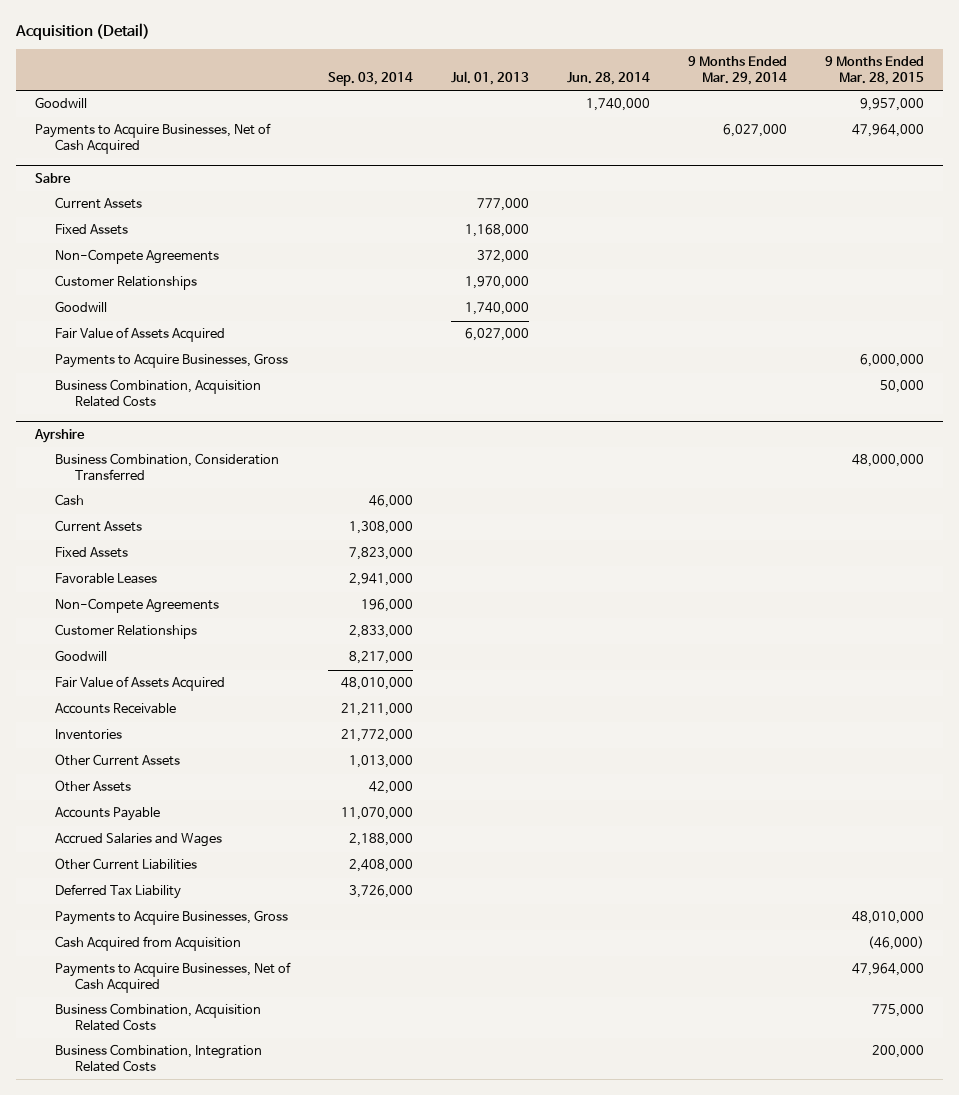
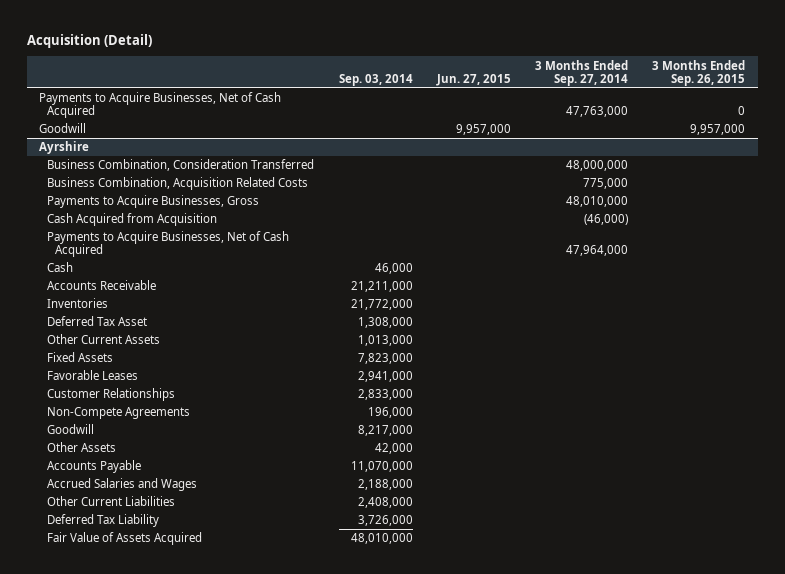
[451,70,530,85] Jul. 01, 2013 -> none
[567,71,651,85] Jun. 28, 2014 -> none
[688,56,788,85] 9 Months Ended Mar. 29, 2014 -> none
[825,56,925,85] 9 Months Ended Mar. 28, 2015 -> none
none -> [435,73,511,86] Jun. 27, 2015
none -> [535,59,629,86] 3 Months Ended Sep. 27, 2014
none -> [652,59,746,86] 3 Months Ended Sep. 26, 2015
[34,173,71,184] Sabre -> none
[54,197,142,210] Current Assets -> none
[54,224,128,236] Fixed Assets -> none
[54,249,219,265] Non-Compete Agreements -> none
[54,275,197,291] Customer Relationships -> none
[54,301,107,313] Goodwill -> none
[54,327,225,343] Fair Value of Assets Acquired -> none
[54,353,288,369] Payments to Acquire Businesses, Gross -> none
[54,379,261,407] Business Combination, Acquisition Related Costs -> none
[34,97,87,109] Goodwill -> [39,123,87,134] Goodwill
[54,1003,261,1031] Business Combination, Acquisition Related Costs -> [47,177,309,191] Business Combination, Acquisition Related Costs
[54,910,288,926] Payments to Acquire Businesses, Gross -> [47,195,260,209] Payments to Acquire Businesses, Gross
[54,936,241,952] Cash Acquired from Acquisition -> [47,213,218,227] Cash Acquired from Acquisition
[54,962,291,993] Payments to Acquire Businesses, Net of Cash Acquired -> [47,231,290,258] Payments to Acquire Businesses, Net of Cash Acquired
[54,703,176,715] Accounts Receivable -> [47,280,157,291] Accounts Receivable
[54,729,122,741] Inventories -> [47,298,109,309] Inventories
[54,520,142,533] Current Assets -> [47,316,148,327] Deferred Tax Asset
[54,754,180,767] Other Current Assets -> [47,334,161,345] Other Current Assets
[54,598,219,614] Non-Compete Agreements -> [47,407,191,420] Non-Compete Agreements
[54,1044,262,1072] Business Combination, Integration Related Costs -> none
[54,676,225,692] Fair Value of Assets Acquired -> [47,532,203,546] Fair Value of Assets Acquired

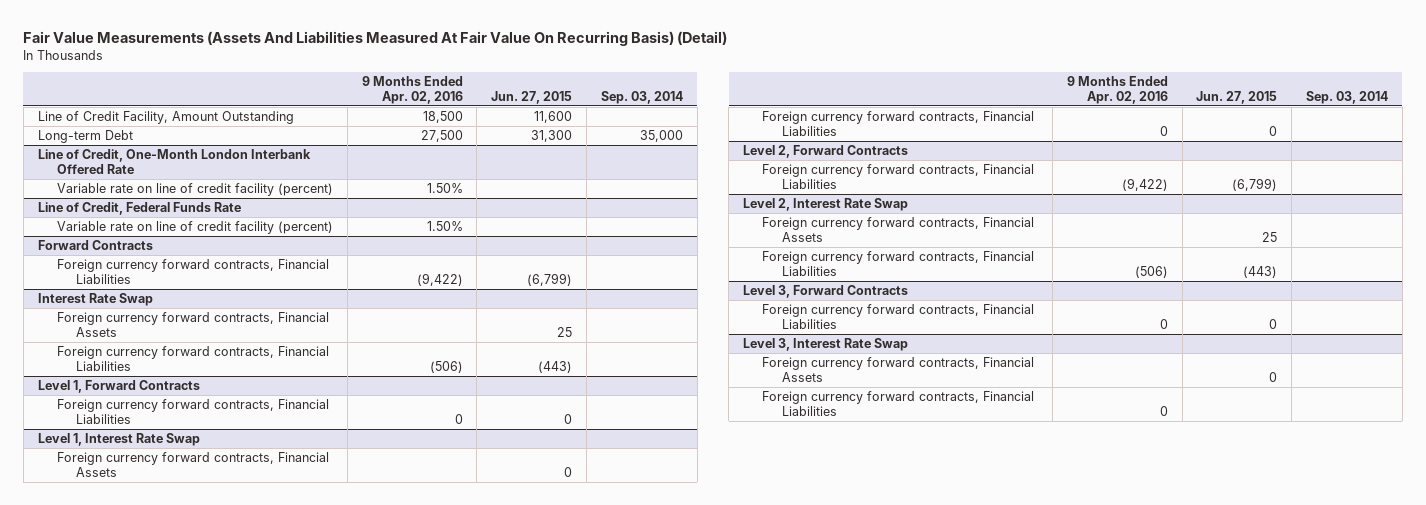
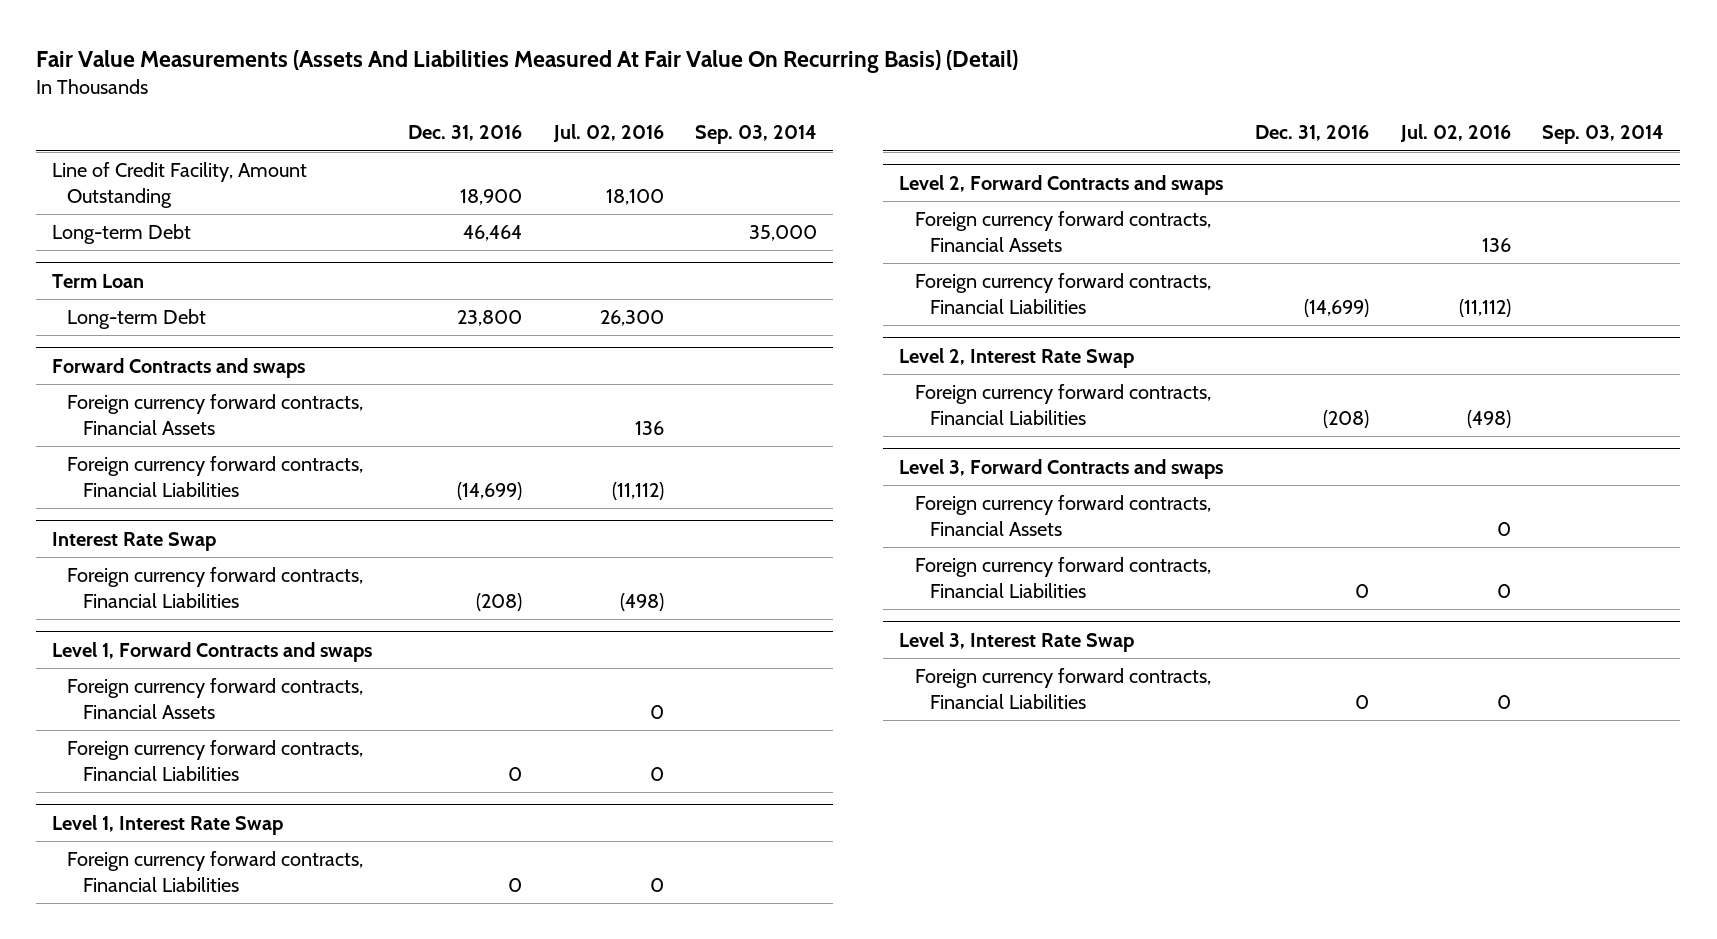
[361,76,463,105] 9 Months Ended Apr. 02, 2016 -> none
[491,91,573,105] Jun. 27, 2015 -> none
none -> [407,125,522,142] Dec. 31, 2016
none -> [552,124,664,143] Jul. 02, 2016
[37,148,311,174] Line of Credit, One-Month London Interbank Offered Rate -> none
[57,182,334,196] Variable rate on line of credit facility (percent) -> none
[37,201,241,215] Line of Credit, Federal Funds Rate -> none
[57,220,334,234] Variable rate on line of credit facility (percent) -> none
none -> [52,274,145,289] Term Loan
none -> [67,309,207,330] Long-term Debt
[37,239,153,250] Forward Contracts -> [52,358,306,379] Forward Contracts and swaps
none -> [67,394,364,435] Foreign currency forward contracts, Financial Assets
[57,311,330,337] Foreign currency forward contracts, Financial Assets -> none
[37,379,200,393] Level 1, Forward Contracts -> [52,642,373,663] Level 1, Forward Contracts and swaps
none -> [67,678,364,719] Foreign currency forward contracts, Financial Assets
[57,451,330,477] Foreign currency forward contracts, Financial Assets -> none
[742,144,908,158] Level 2, Forward Contracts -> [899,175,1224,196] Level 2, Forward Contracts and swaps
none -> [914,211,1211,252] Foreign currency forward contracts, Financial Assets
[762,216,1035,242] Foreign currency forward contracts, Financial Assets -> none
[742,284,908,298] Level 3, Forward Contracts -> [899,459,1224,480] Level 3, Forward Contracts and swaps
none -> [914,495,1211,536] Foreign currency forward contracts, Financial Assets
[762,356,1035,382] Foreign currency forward contracts, Financial Assets -> none

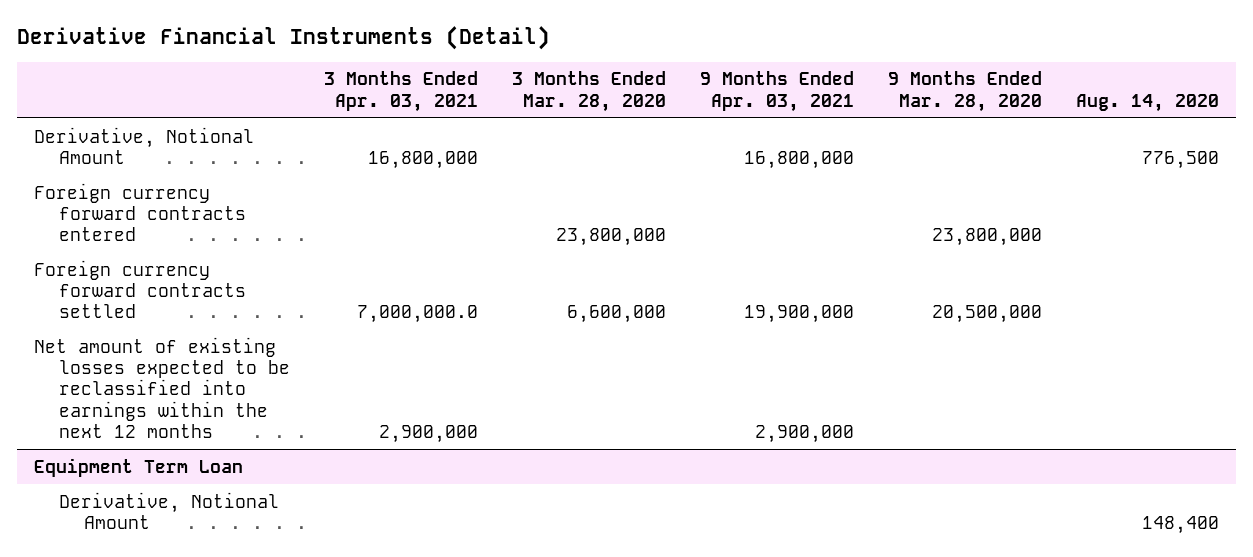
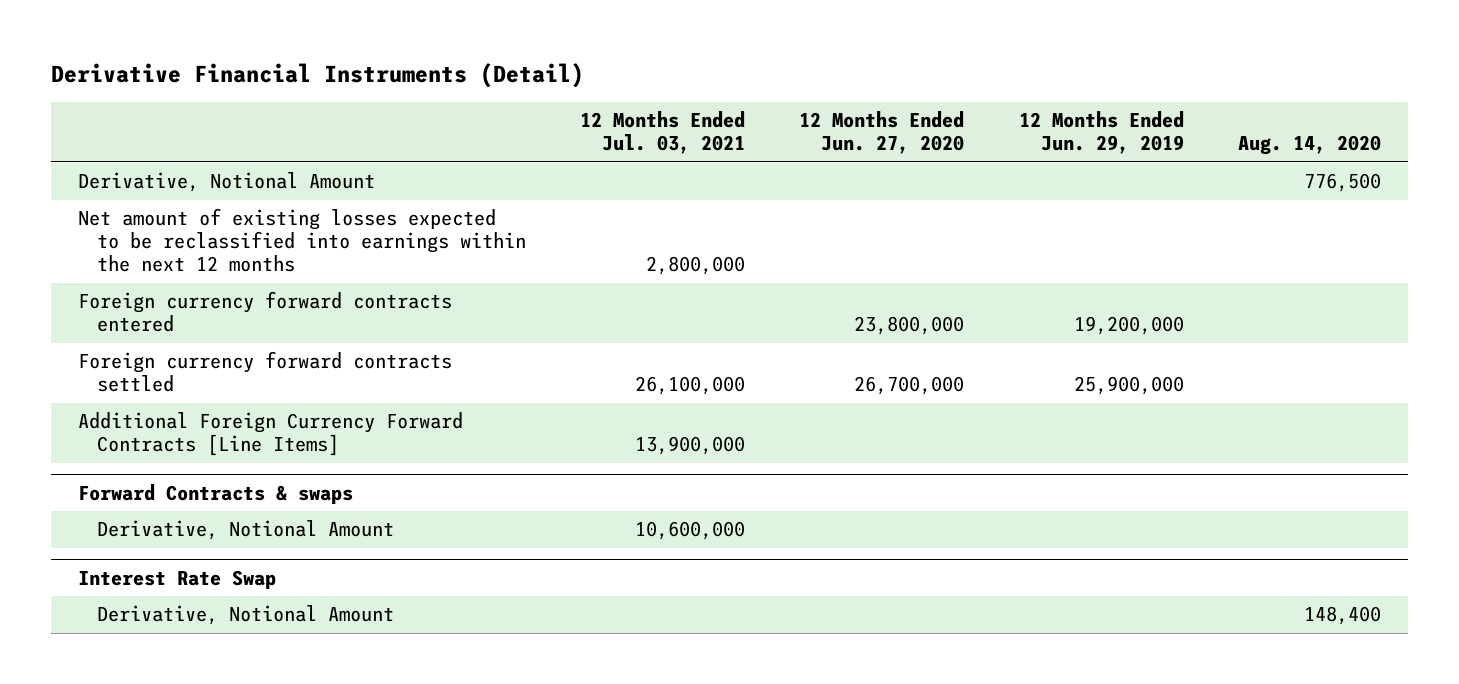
[323,71,478,112] 3 Months Ended Apr. 03, 2021 -> none
[511,71,666,112] 3 Months Ended Mar. 28, 2020 -> none
[699,71,854,112] 9 Months Ended Apr. 03, 2021 -> none
[887,71,1042,112] 9 Months Ended Mar. 28, 2020 -> none
none -> [580,111,746,154] 12 Months Ended Jul. 03, 2021
none -> [799,111,965,154] 12 Months Ended Jun. 27, 2020
none -> [1018,111,1184,154] 12 Months Ended Jun. 29, 2019
[33,336,290,438] Net amount of existing losses expected to be reclassified into earnings within the next 12 months -> [78,208,527,273] Net amount of existing losses expected to be reclassified into earnings within the next 12 months
none -> [78,412,464,457] Additional Foreign Currency Forward Contracts [Line Items]
none -> [78,483,354,504] Forward Contracts & swaps
none -> [97,520,395,541] Derivative, Notional Amount
[33,457,243,477] Equipment Term Loan -> [78,569,277,589] Interest Rate Swap

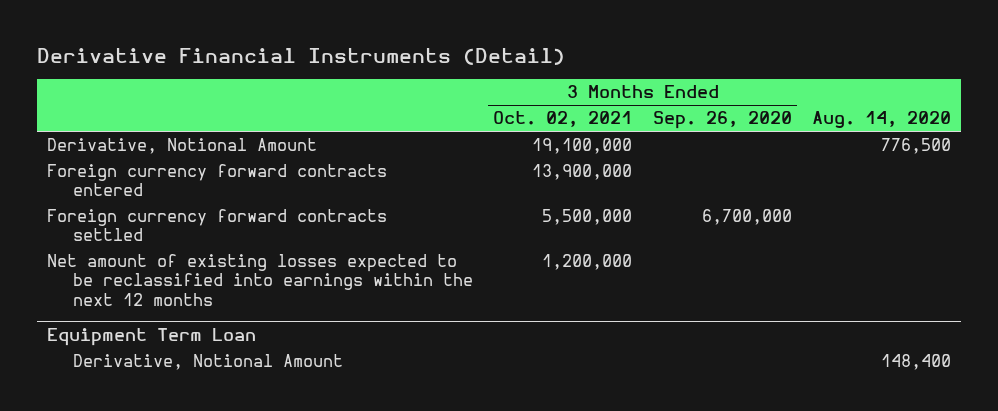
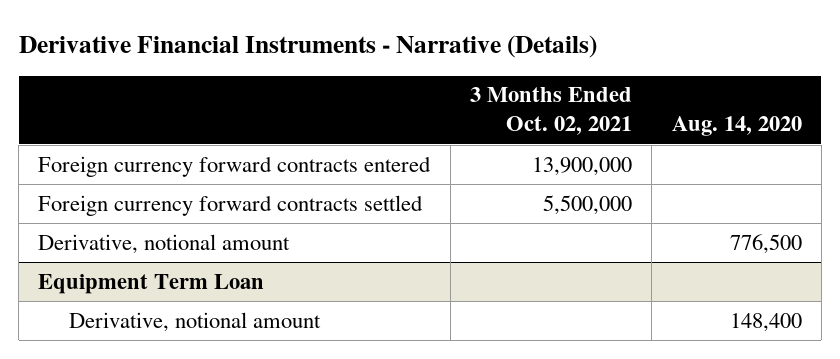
[37,47,566,65] Derivative Financial Instruments (Detail) -> [18,35,597,59] Derivative Financial Instruments - Narrative (Details)
[652,111,792,130] Sep. 26, 2020 -> none
[47,138,318,155] Derivative, Notional Amount -> none
[47,254,474,306] Net amount of existing losses expected to be reclassified into earnings within the next 12 months -> none
none -> [38,233,291,254] Derivative, notional amount
[73,354,344,371] Derivative, Notional Amount -> [69,311,322,332] Derivative, notional amount

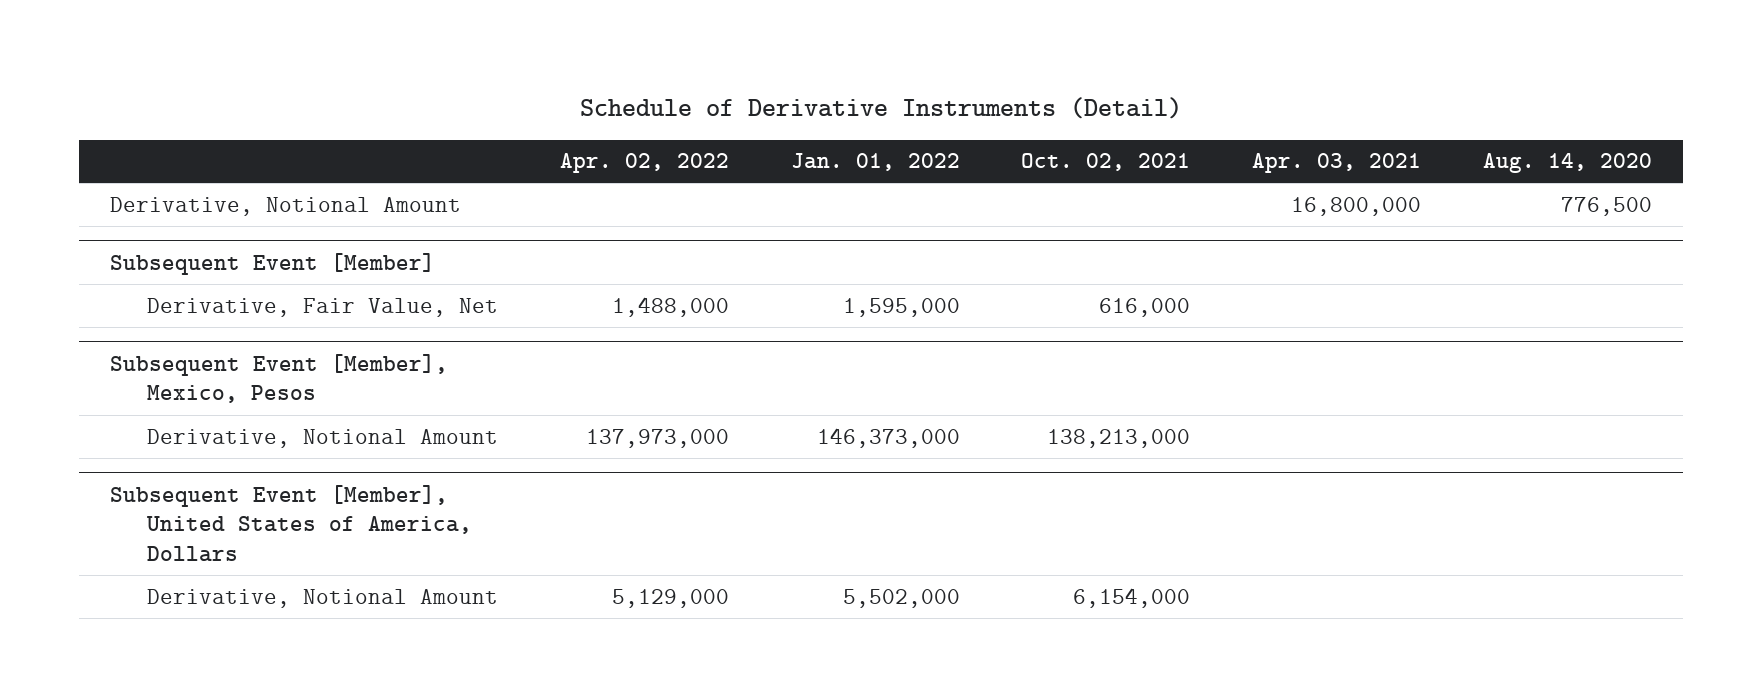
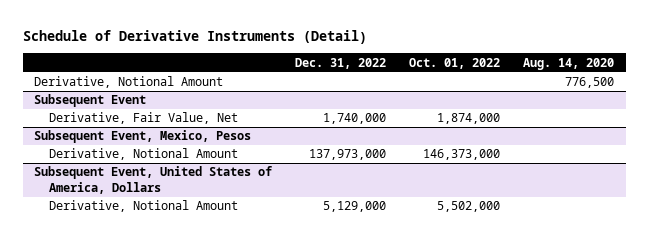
[559,153,729,174] Apr. 02, 2022 -> none
[790,153,960,172] Jan. 01, 2022 -> none
[1021,153,1191,172] Oct. 02, 2021 -> none
[1252,153,1422,174] Apr. 03, 2021 -> none
none -> [295,57,387,69] Dec. 31, 2022
none -> [409,57,501,69] Oct. 01, 2022
[110,252,436,275] Subsequent Event [Member] -> [34,94,147,108] Subsequent Event
[110,353,449,404] Subsequent Event [Member], Mexico, Pesos -> [34,130,252,144] Subsequent Event, Mexico, Pesos
[110,484,472,563] Subsequent Event [Member], United States of America, Dollars -> [34,166,273,194] Subsequent Event, United States of America, Dollars

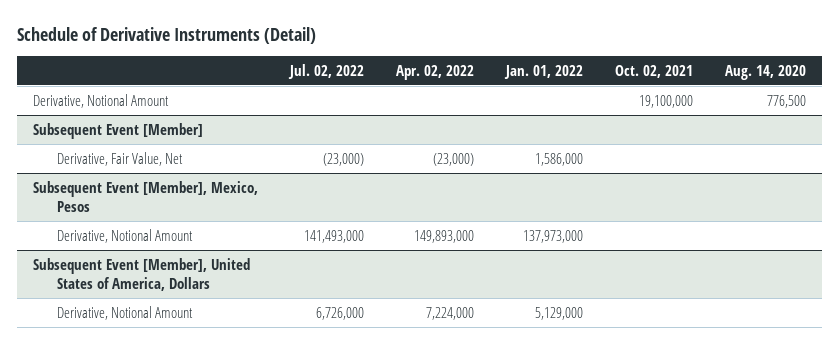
[295,57,387,69] Dec. 31, 2022 -> none
[409,57,501,69] Oct. 01, 2022 -> none
none -> [288,63,365,79] Jul. 02, 2022
none -> [396,64,475,80] Apr. 02, 2022
none -> [504,64,584,79] Jan. 01, 2022
none -> [615,64,694,78] Oct. 02, 2021
[34,94,147,108] Subsequent Event -> [33,122,204,139] Subsequent Event [Member]
[34,130,252,144] Subsequent Event, Mexico, Pesos -> [33,180,259,213] Subsequent Event [Member], Mexico, Pesos
[34,166,273,194] Subsequent Event, United States of America, Dollars -> [33,257,251,292] Subsequent Event [Member], United States of America, Dollars

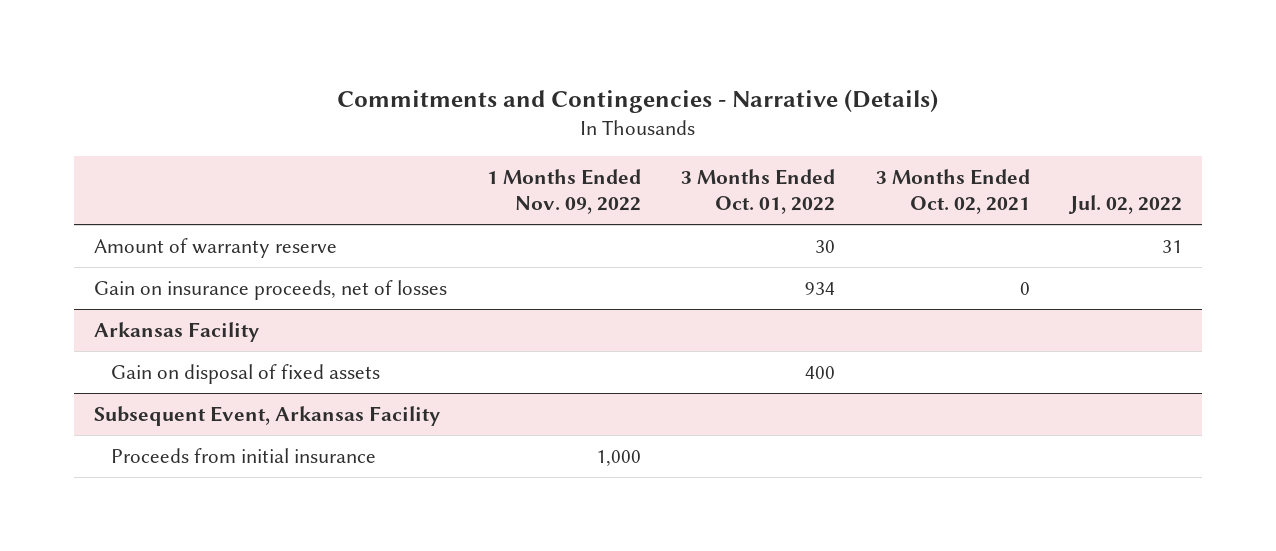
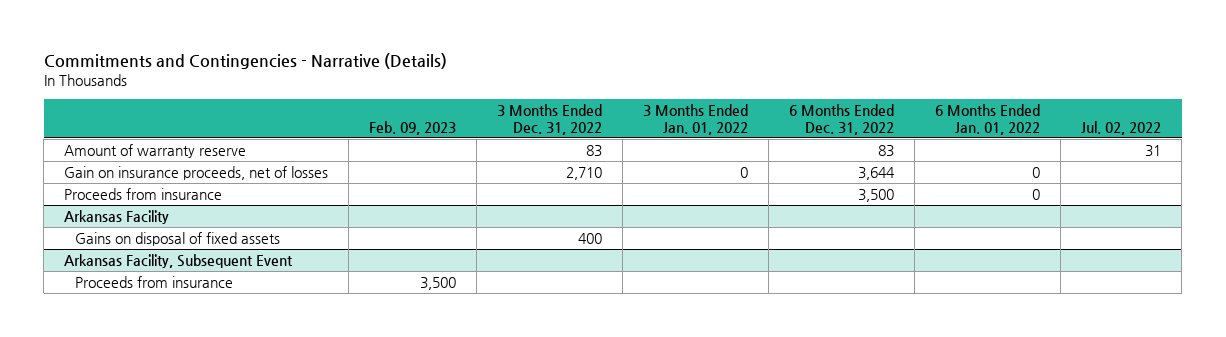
[487,169,642,214] 1 Months Ended Nov. 09, 2022 -> none
[681,169,836,214] 3 Months Ended Oct. 01, 2022 -> none
[875,169,1030,214] 3 Months Ended Oct. 02, 2021 -> none
none -> [369,120,457,135] Feb. 09, 2023
none -> [497,103,603,135] 3 Months Ended Dec. 31, 2022
none -> [643,103,749,135] 3 Months Ended Jan. 01, 2022
none -> [789,103,895,135] 6 Months Ended Dec. 31, 2022
none -> [935,103,1041,135] 6 Months Ended Jan. 01, 2022
none -> [64,187,223,200] Proceeds from insurance
[111,363,381,384] Gain on disposal of fixed assets -> [75,231,281,246] Gains on disposal of fixed assets
[93,405,440,426] Subsequent Event, Arkansas Facility -> [64,253,294,268] Arkansas Facility, Subsequent Event
[111,447,377,463] Proceeds from initial insurance -> [75,275,234,288] Proceeds from insurance

